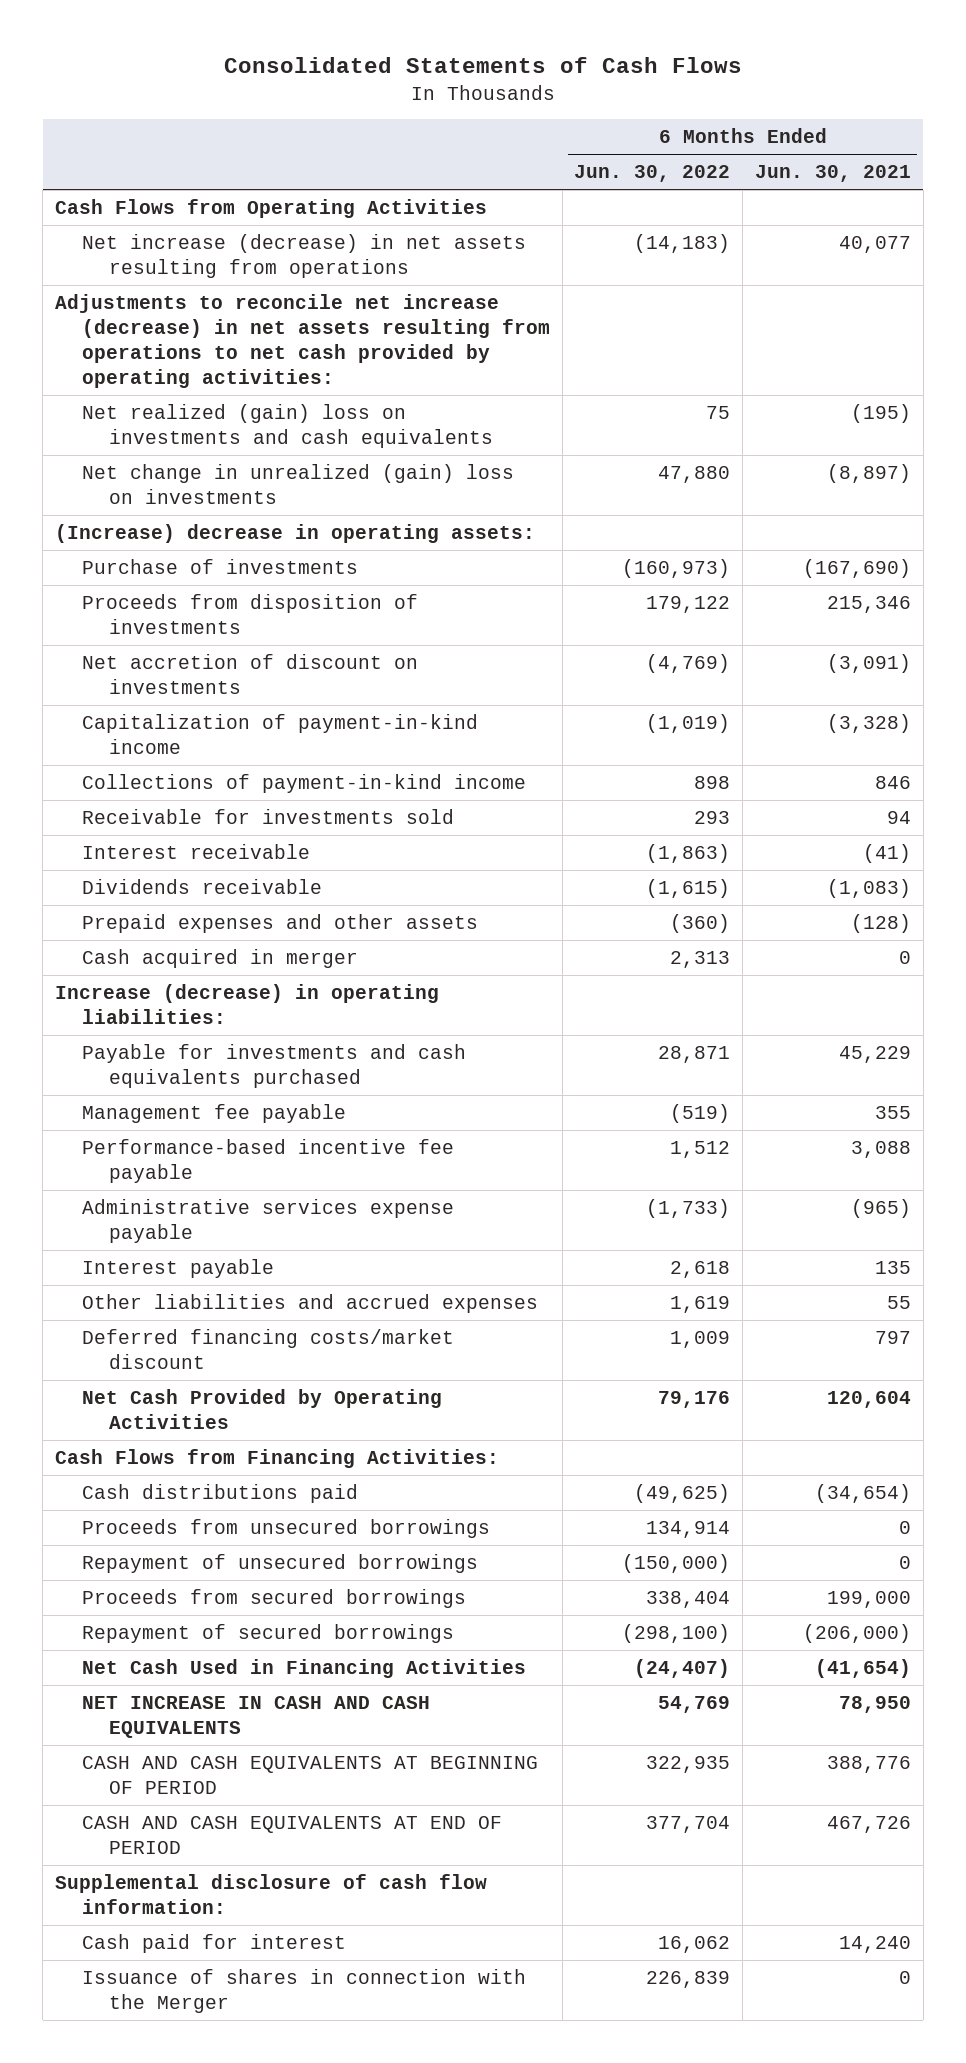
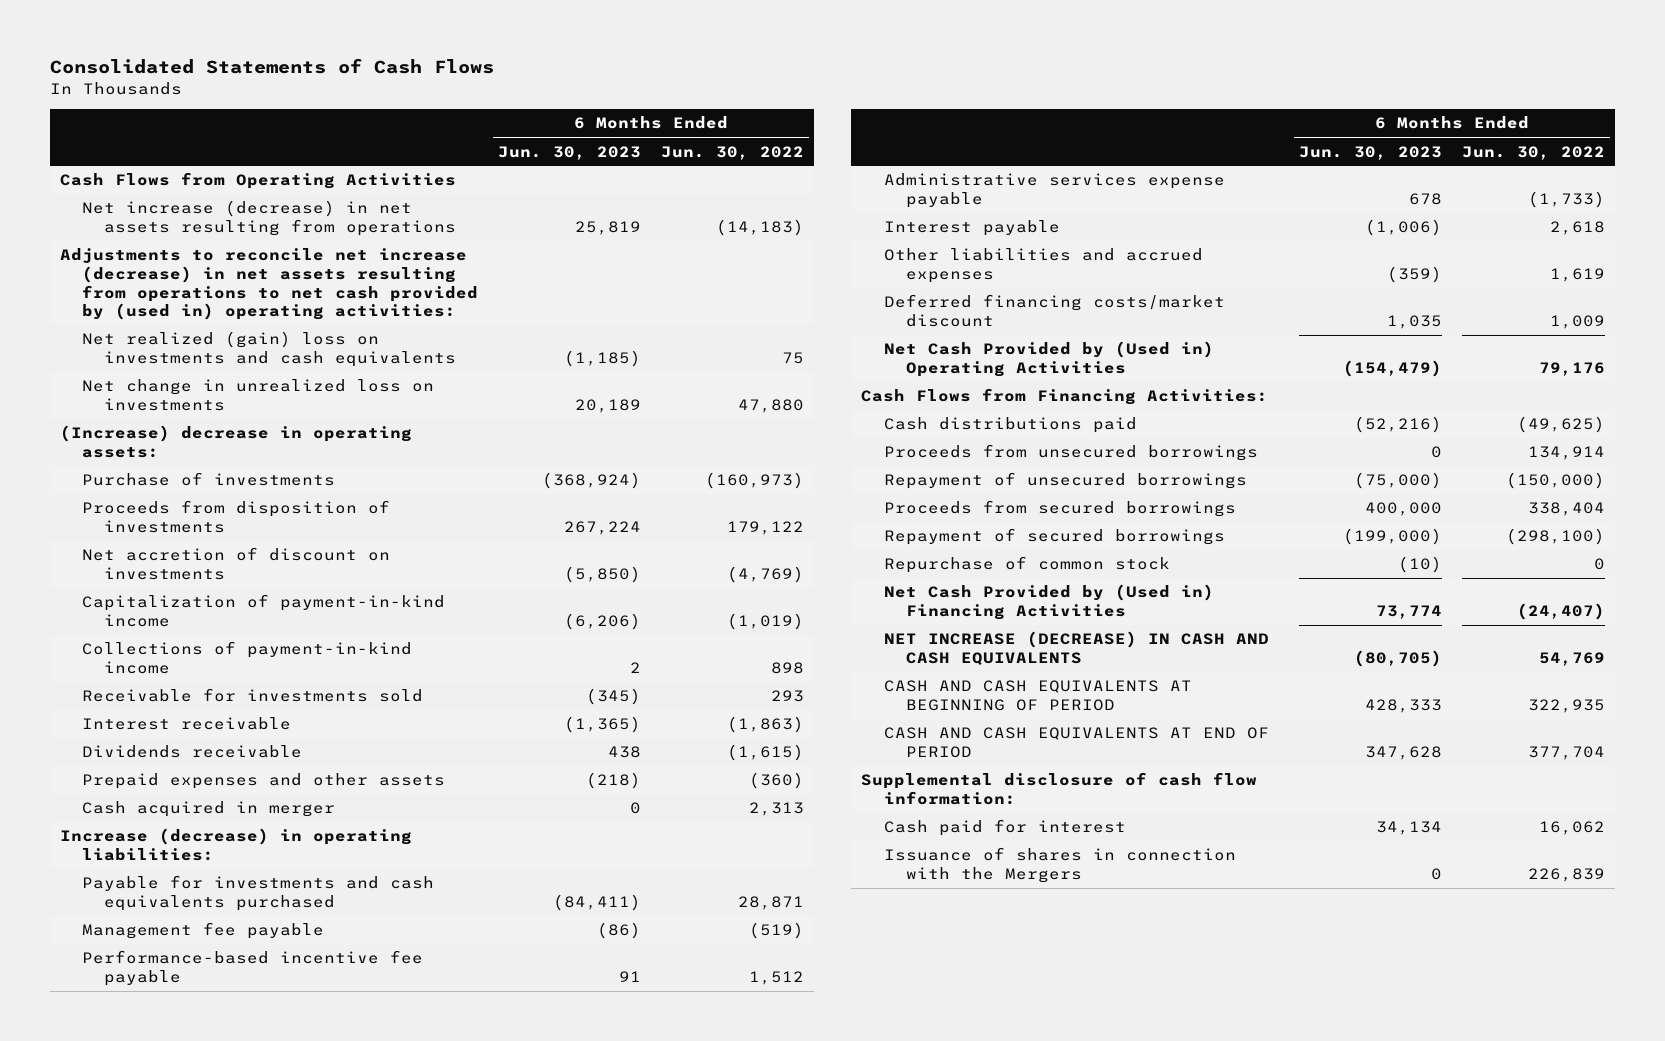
[754,165,911,183] Jun. 30, 2021 -> none
none -> [498,145,642,160] Jun. 30, 2023
[55,294,550,388] Adjustments to reconcile net increase (decrease) in net assets resulting from operations to net cash provided by operating activities: -> [60,248,479,321] Adjustments to reconcile net increase (decrease) in net assets resulting from operations to net cash provided by (used in) operating activities:
[81,464,514,504] Net change in unrealized (gain) loss on investments -> [82,379,435,412] Net change in unrealized loss on investments
[81,1389,442,1429] Net Cash Provided by Operating Activities -> [883,341,1214,378] Net Cash Provided by (Used in) Operating Activities
none -> [883,556,1170,574] Repurchase of common stock
[81,1659,526,1679] Net Cash Used in Financing Activities -> [883,584,1214,621] Net Cash Provided by (Used in) Financing Activities
[81,1696,430,1738] NET INCREASE IN CASH AND CASH EQUIVALENTS -> [883,631,1269,667] NET INCREASE (DECREASE) IN CASH AND CASH EQUIVALENTS
[81,1969,526,2013] Issuance of shares in connection with the Merger -> [883,847,1236,884] Issuance of shares in connection with the Mergers

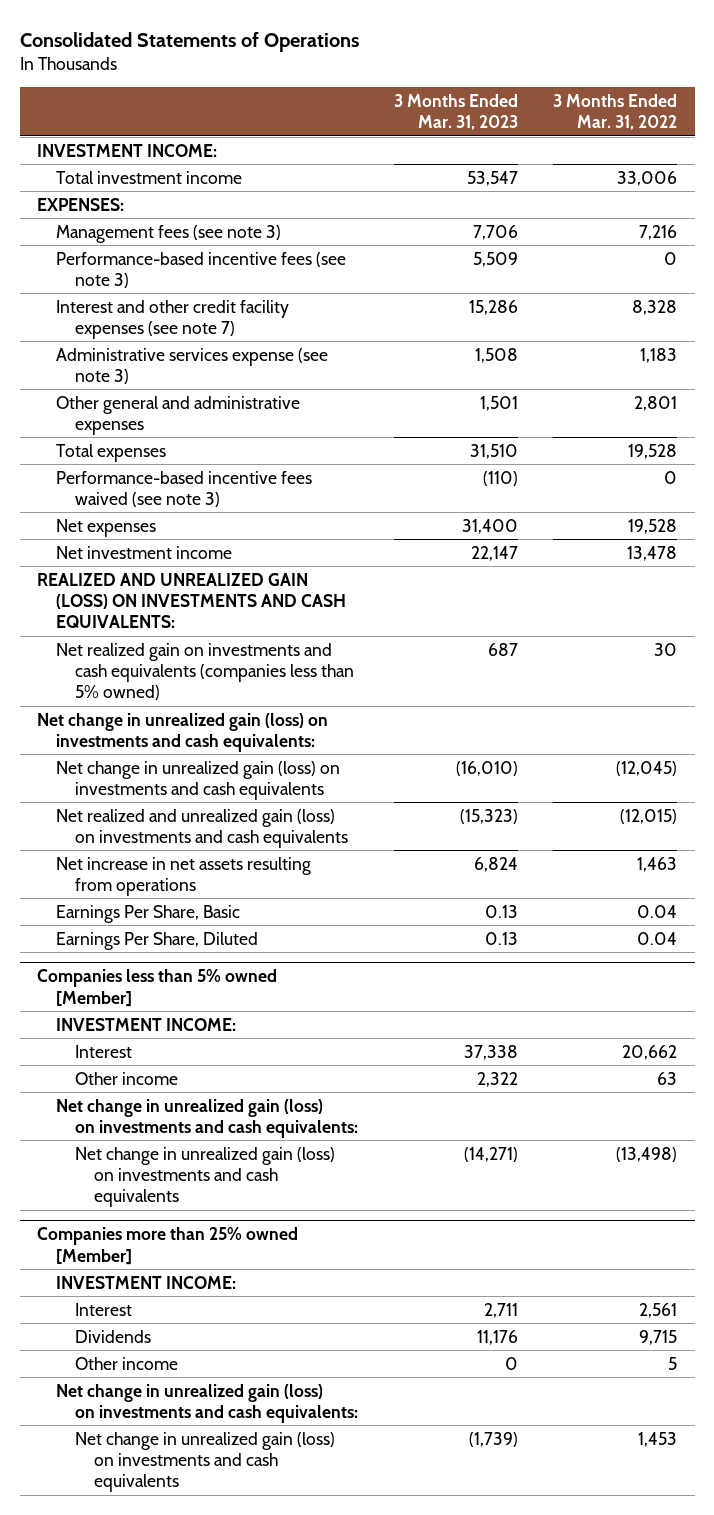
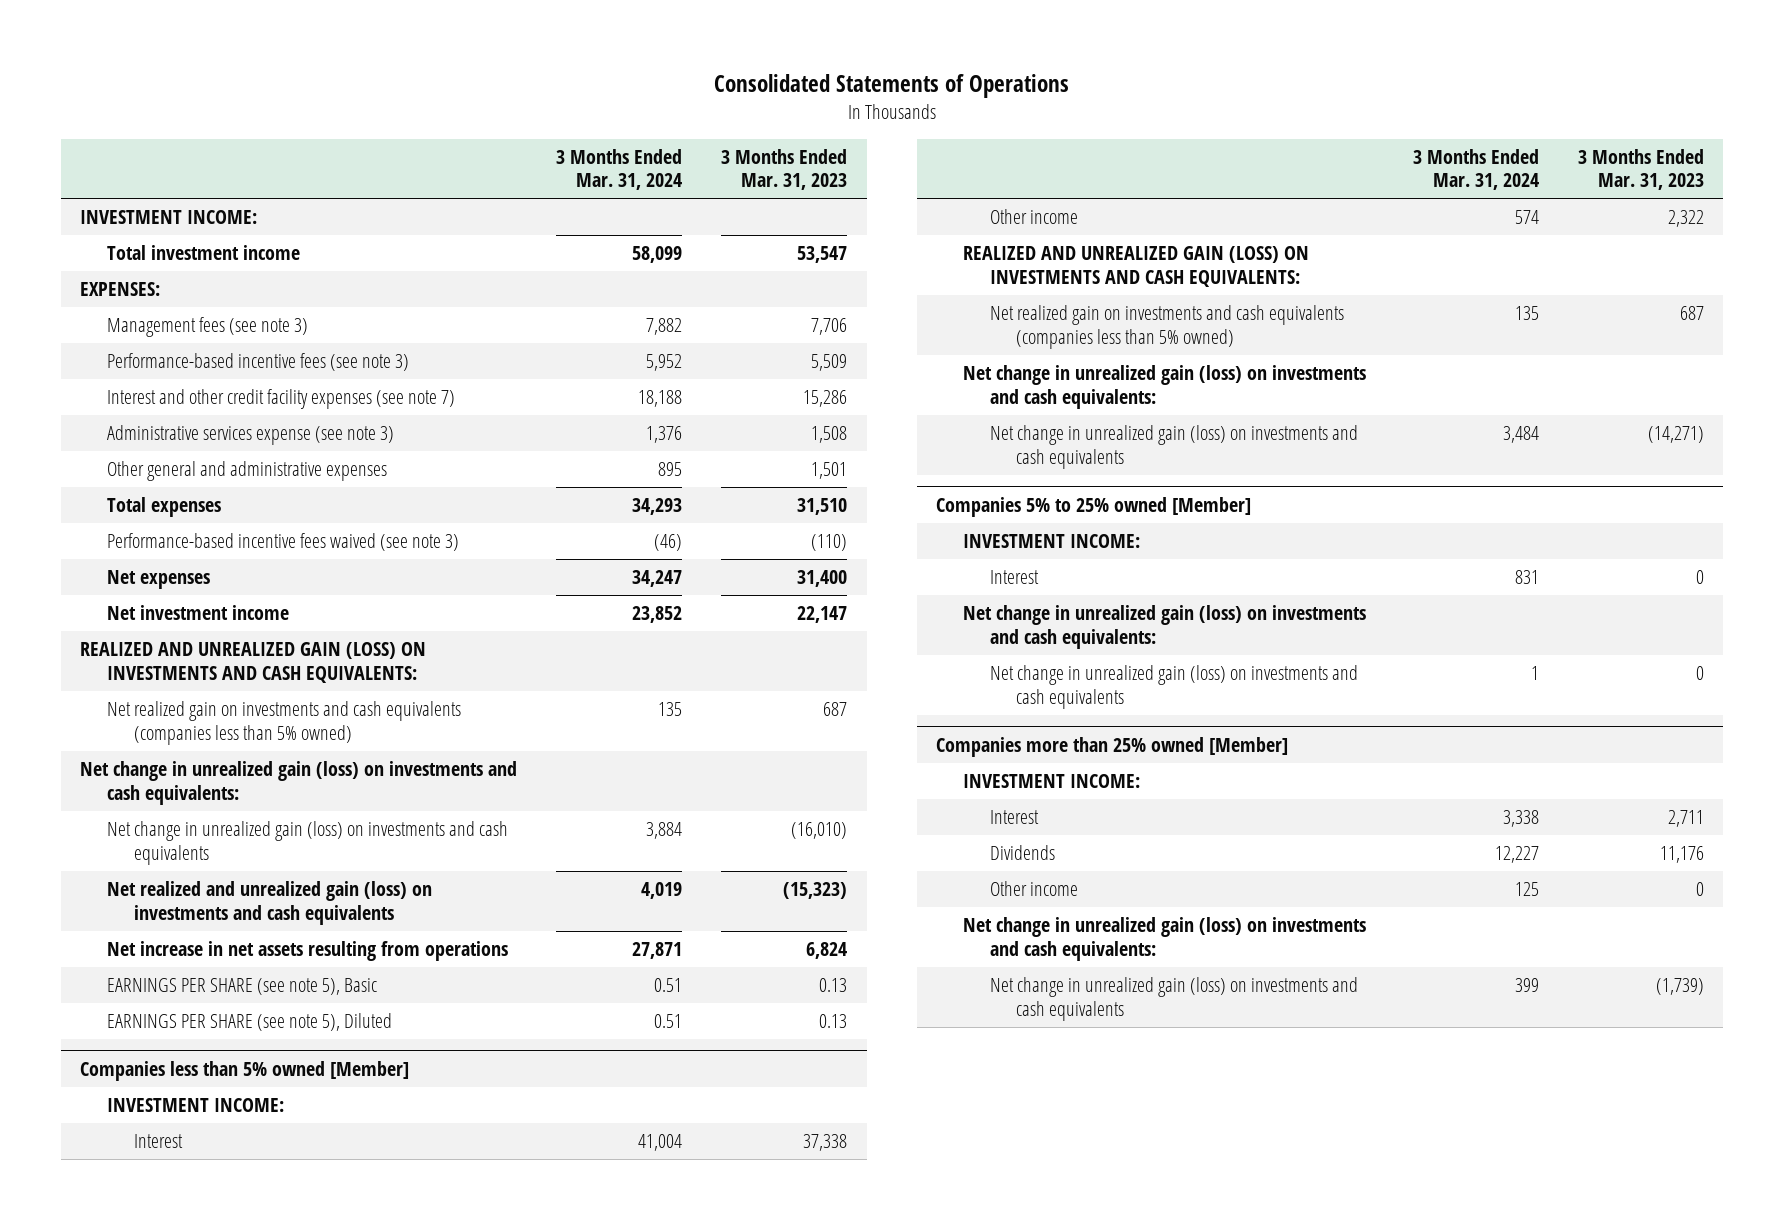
[552,93,677,131] 3 Months Ended Mar. 31, 2022 -> none
none -> [556,148,683,191] 3 Months Ended Mar. 31, 2024
[56,904,241,923] Earnings Per Share, Basic -> [106,978,377,996] EARNINGS PER SHARE (see note 5), Basic
[56,931,259,950] Earnings Per Share, Diluted -> [106,1013,392,1032] EARNINGS PER SHARE (see note 5), Diluted
none -> [963,246,1310,287] REALIZED AND UNREALIZED GAIN (LOSS) ON INVESTMENTS AND CASH EQUIVALENTS:
none -> [989,305,1344,349] Net realized gain on investments and cash equivalents (companies less than 5% owned)
none -> [936,497,1252,518] Companies 5% to 25% owned [Member]
none -> [963,534,1141,549] INVESTMENT INCOME:
none -> [989,570,1039,585] Interest
none -> [963,605,1367,649] Net change in unrealized gain (loss) on investments and cash equivalents:
none -> [989,665,1358,709] Net change in unrealized gain (loss) on investments and cash equivalents

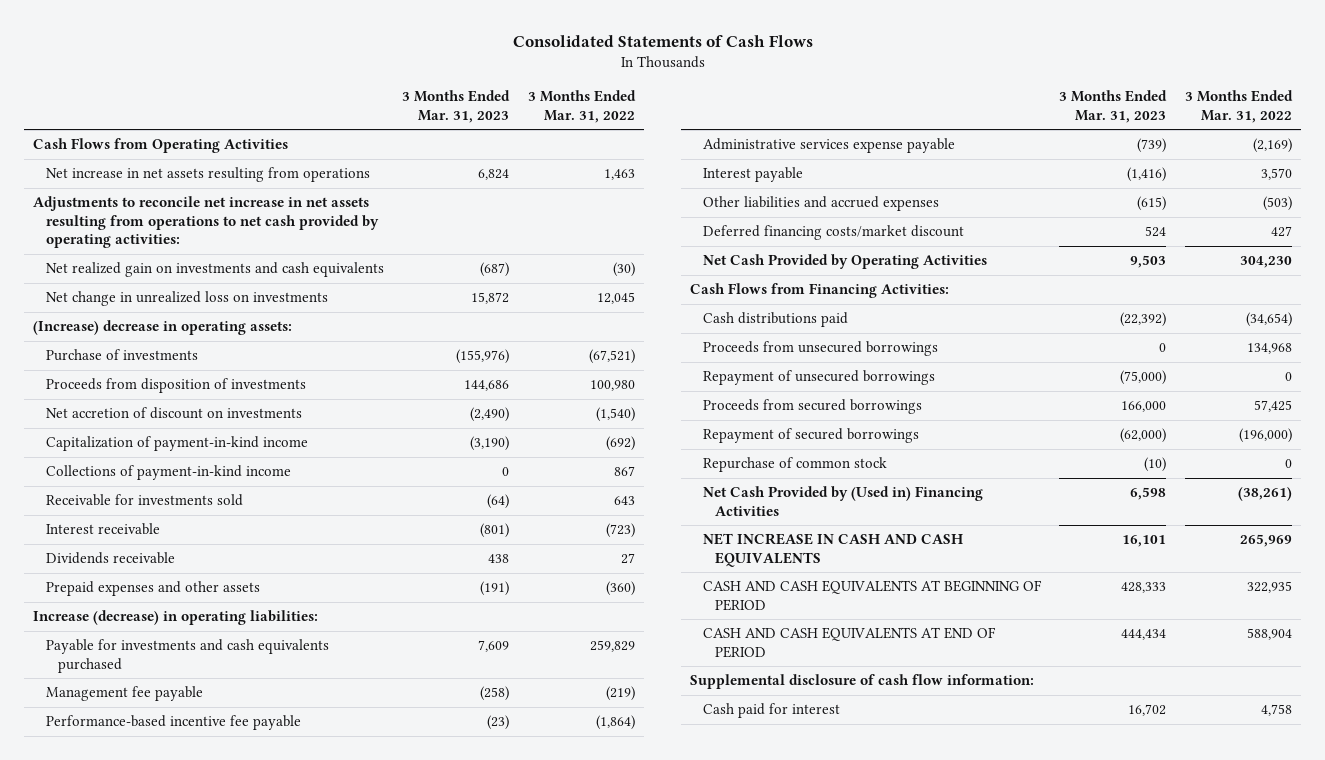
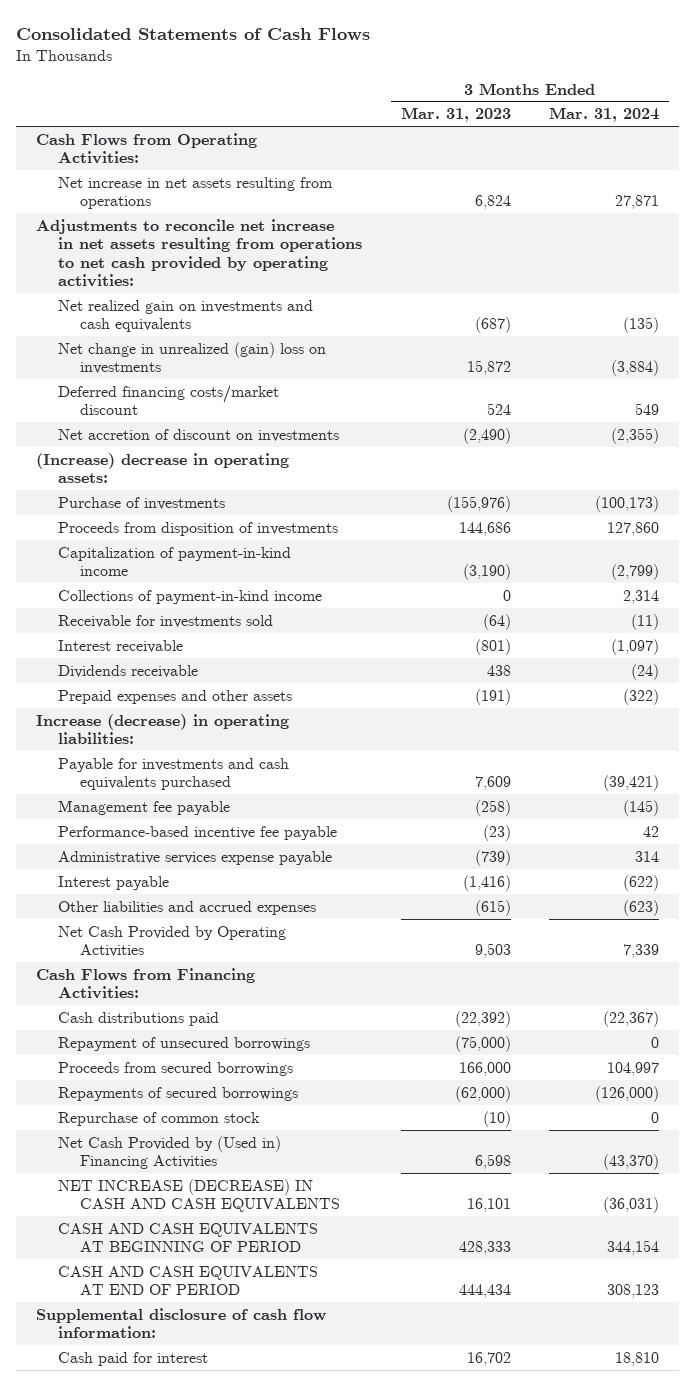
[527,90,636,123] 3 Months Ended Mar. 31, 2022 -> none
none -> [549,107,660,123] Mar. 31, 2024
[33,138,289,154] Cash Flows from Operating Activities -> [35,132,257,165] Cash Flows from Operating Activities:
[45,291,328,307] Net change in unrealized loss on investments -> [57,341,326,375] Net change in unrealized (gain) loss on investments
[702,225,964,241] Deferred financing costs/market discount -> [57,384,279,416] Deferred financing costs/market discount
[45,407,302,420] Net accretion of discount on investments -> [57,428,339,442] Net accretion of discount on investments
[702,341,938,357] Proceeds from unsecured borrowings -> none
[702,428,919,444] Repayment of secured borrowings -> [57,1086,298,1101] Repayments of secured borrowings
[702,533,963,567] NET INCREASE IN CASH AND CASH EQUIVALENTS -> [57,1178,340,1213] NET INCREASE (DECREASE) IN CASH AND CASH EQUIVALENTS

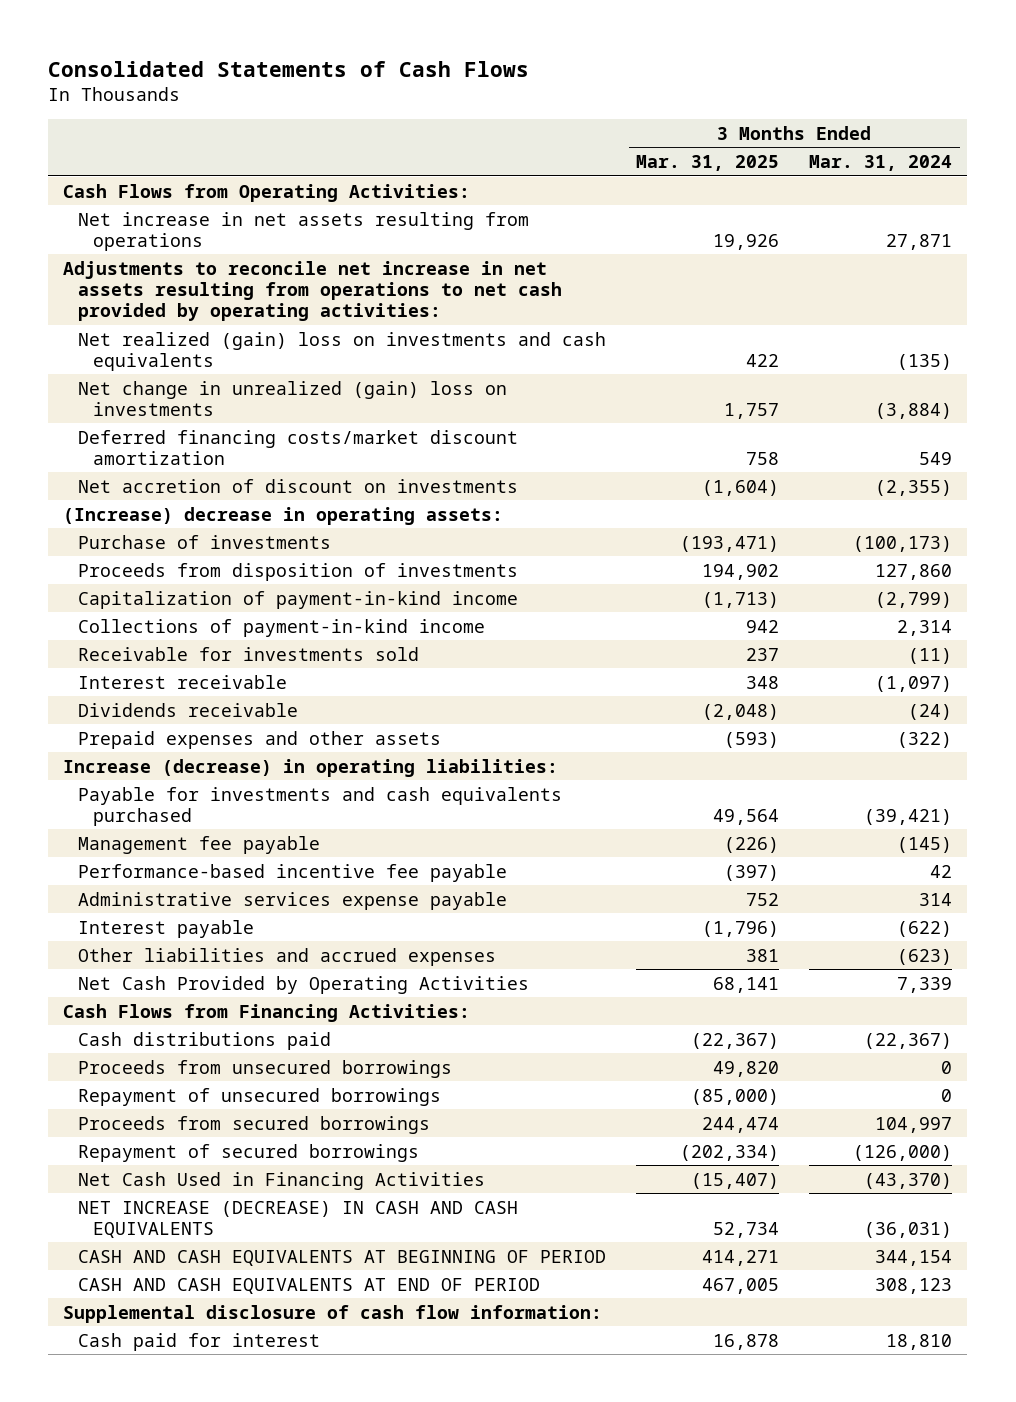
[400,107,511,123] Mar. 31, 2023 -> none
none -> [636,155,780,172] Mar. 31, 2025
[57,299,313,333] Net realized gain on investments and cash equivalents -> [78,331,607,371] Net realized (gain) loss on investments and cash equivalents
[57,384,279,416] Deferred financing costs/market discount -> [78,429,519,465] Deferred financing costs/market discount amortization
none -> [78,1059,453,1078] Proceeds from unsecured borrowings
[57,1111,260,1126] Repurchase of common stock -> none
[57,1086,298,1101] Repayments of secured borrowings -> [78,1143,420,1162] Repayment of secured borrowings
[57,1135,281,1170] Net Cash Provided by (Used in) Financing Activities -> [78,1171,486,1190] Net Cash Used in Financing Activities

